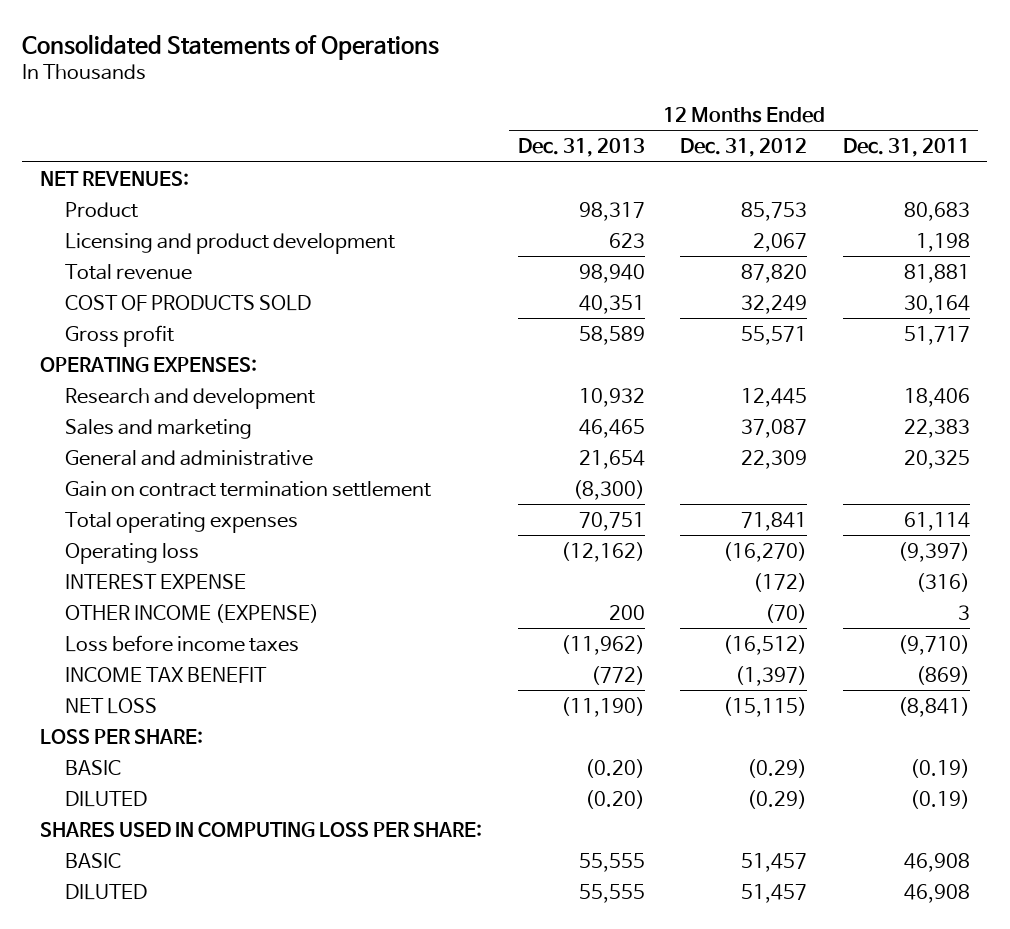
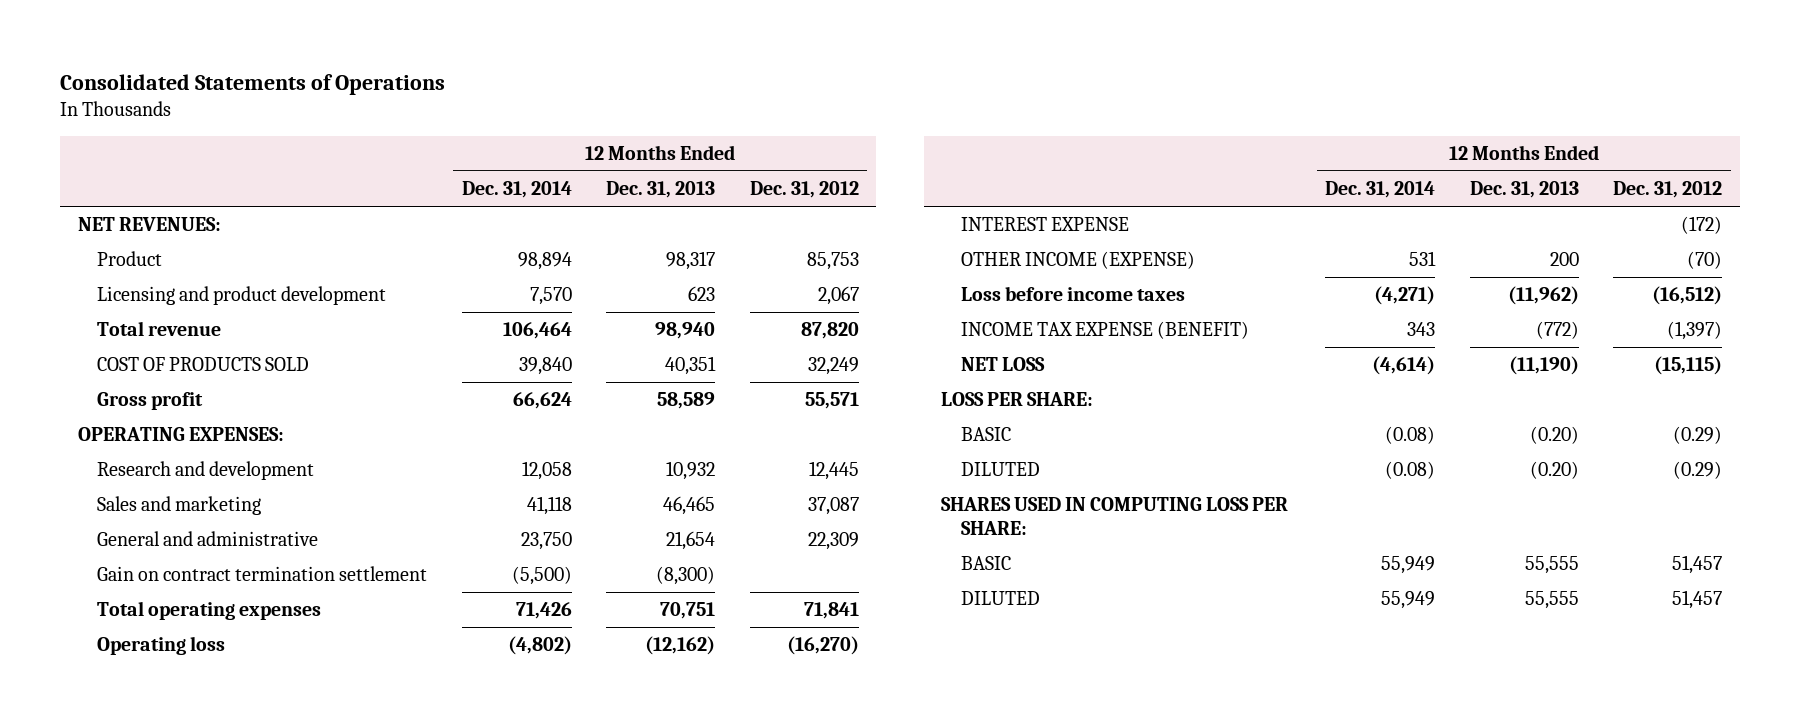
[842,138,970,158] Dec. 31, 2011 -> none
none -> [461,181,572,199] Dec. 31, 2014
[65,666,268,683] INCOME TAX BENEFIT -> [960,321,1249,340] INCOME TAX EXPENSE (BENEFIT)

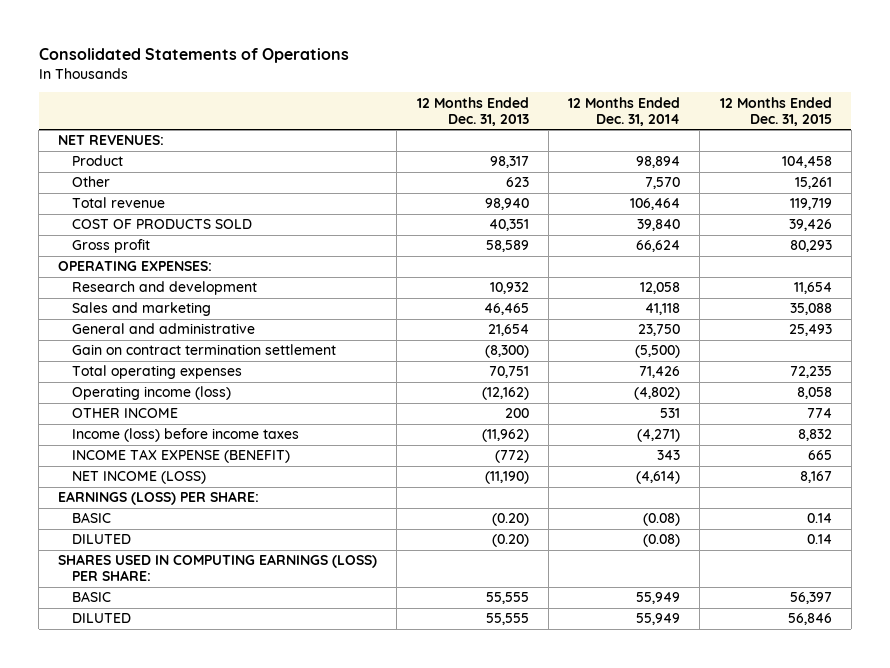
[749,181,859,199] Dec. 31, 2012 -> none
none -> [719,96,832,126] 12 Months Ended Dec. 31, 2015
[97,286,387,306] Licensing and product development -> [71,176,110,188] Other
[960,217,1129,232] INTEREST EXPENSE -> none
[97,636,226,656] Operating loss -> [71,386,231,401] Operating income (loss)
[960,251,1195,270] OTHER INCOME (EXPENSE) -> [71,408,178,419] OTHER INCOME
[960,286,1185,302] Loss before income taxes -> [71,428,299,443] Income (loss) before income taxes
[960,357,1045,372] NET LOSS -> [71,471,206,485] NET INCOME (LOSS)
[941,392,1094,407] LOSS PER SHARE: -> [58,491,260,506] EARNINGS (LOSS) PER SHARE:
[941,497,1289,536] SHARES USED IN COMPUTING LOSS PER SHARE: -> [58,554,378,582] SHARES USED IN COMPUTING EARNINGS (LOSS) PER SHARE:

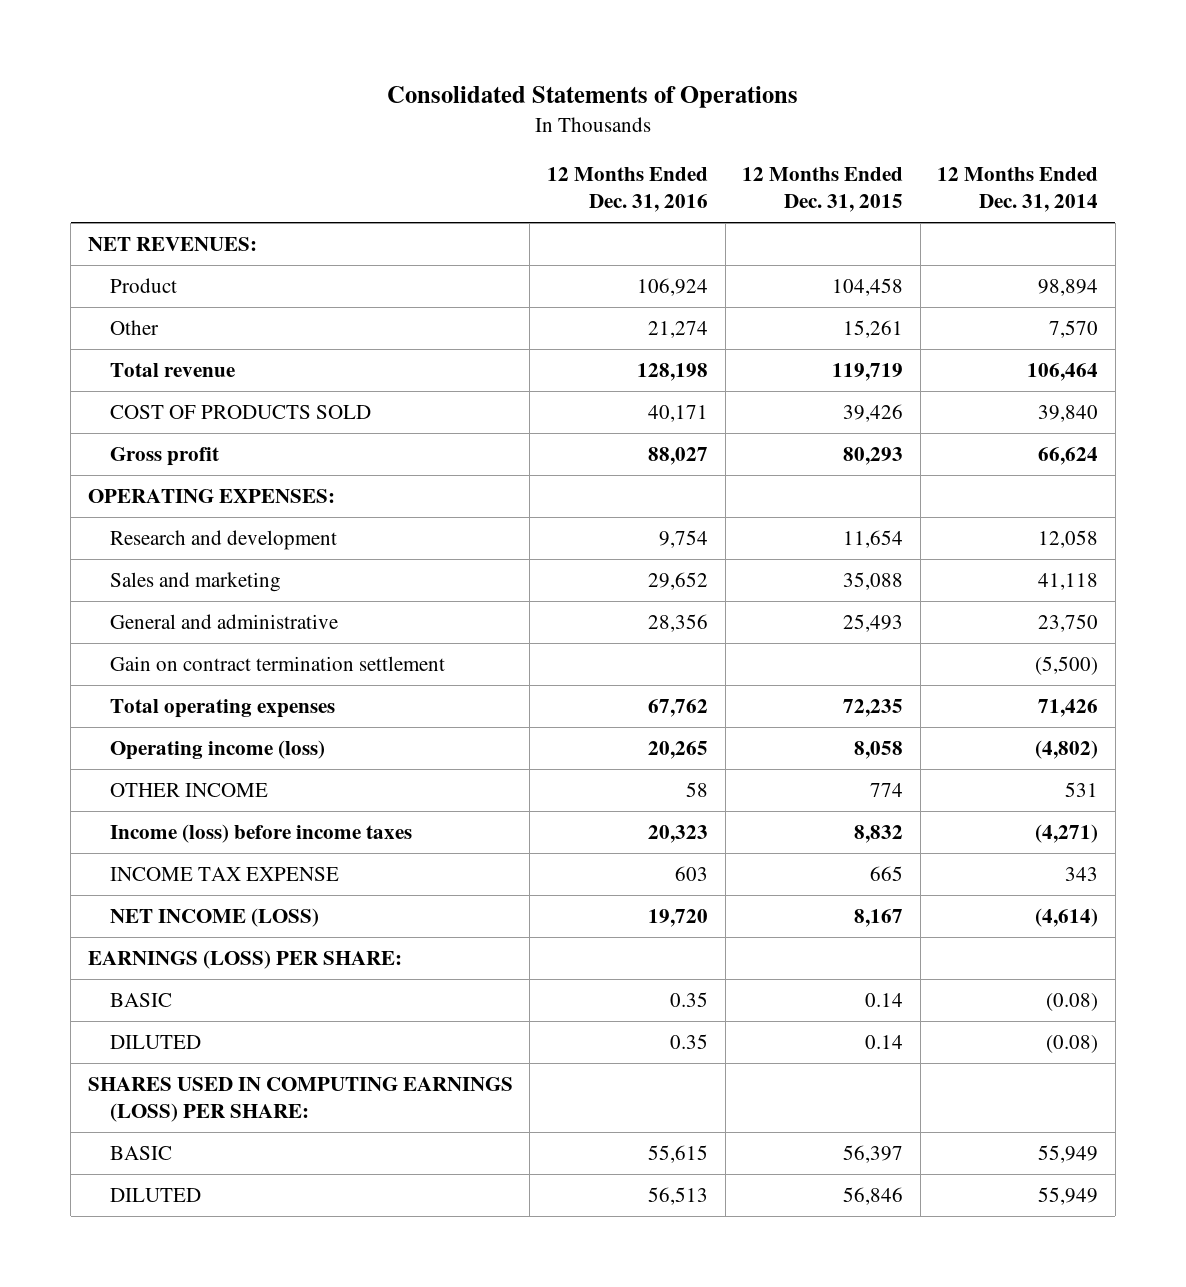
[416,96,529,126] 12 Months Ended Dec. 31, 2013 -> none
none -> [546,166,708,213] 12 Months Ended Dec. 31, 2016
[71,449,290,464] INCOME TAX EXPENSE (BENEFIT) -> [110,866,340,881] INCOME TAX EXPENSE

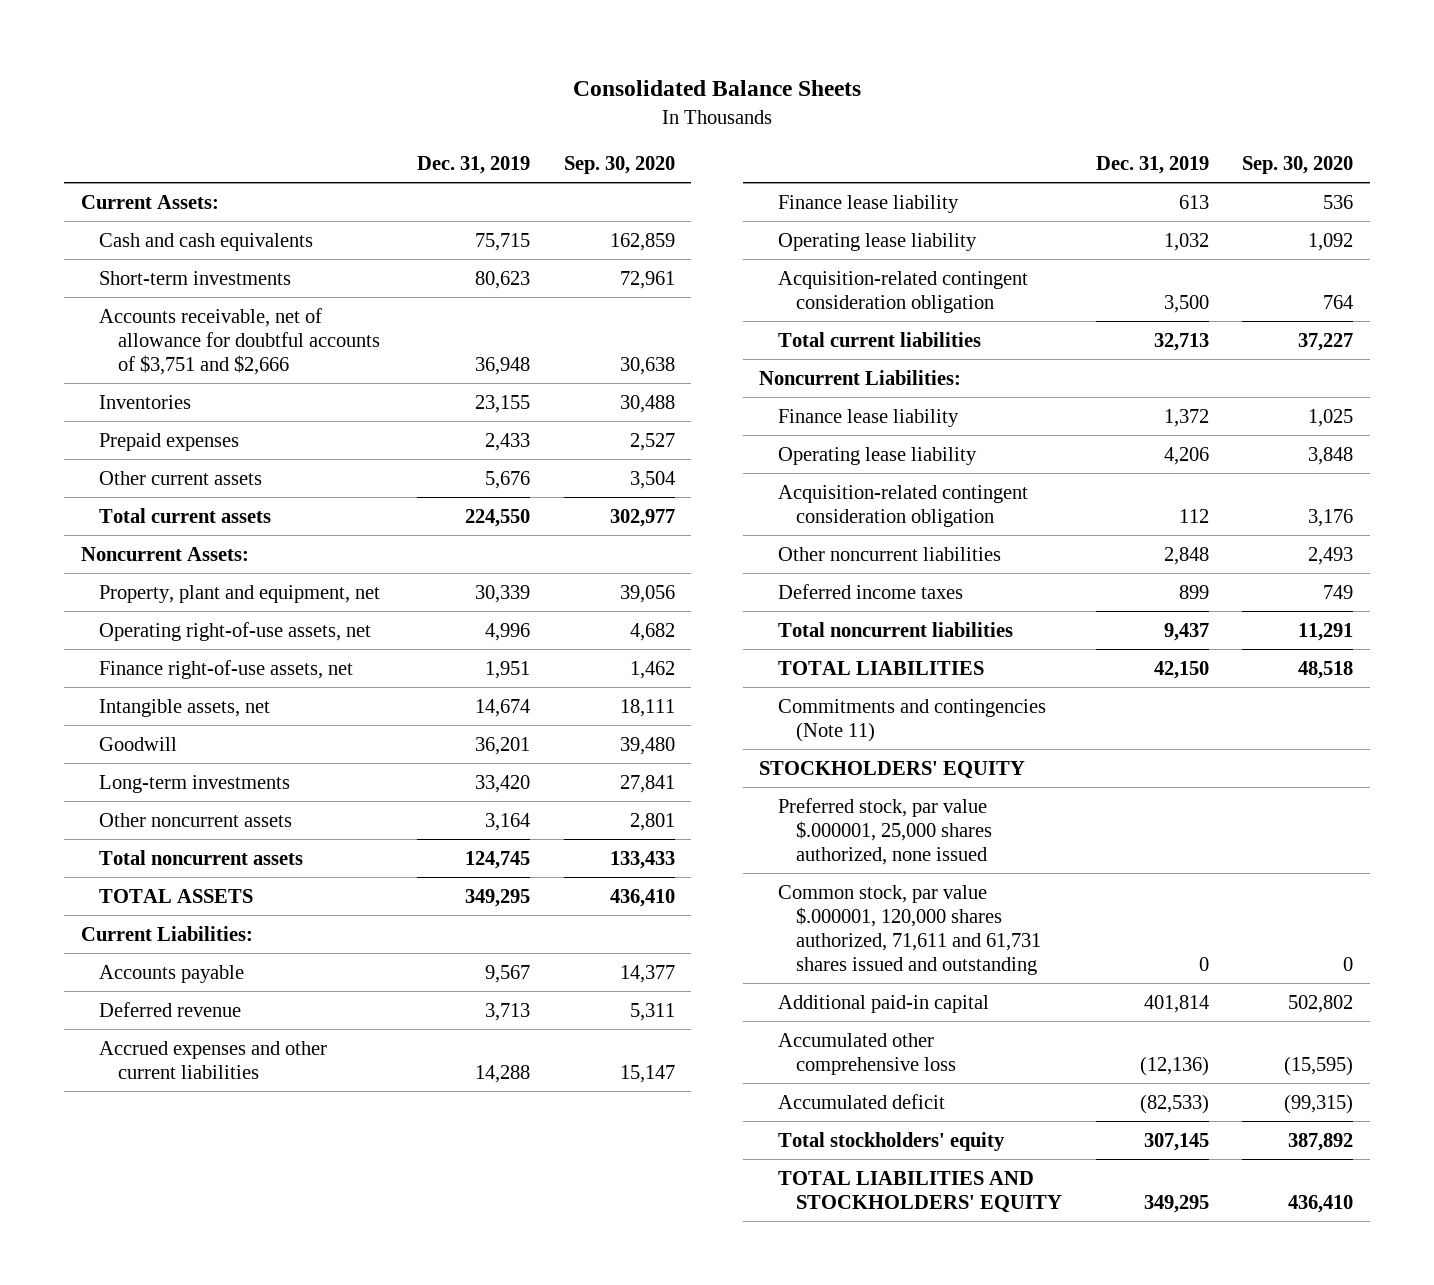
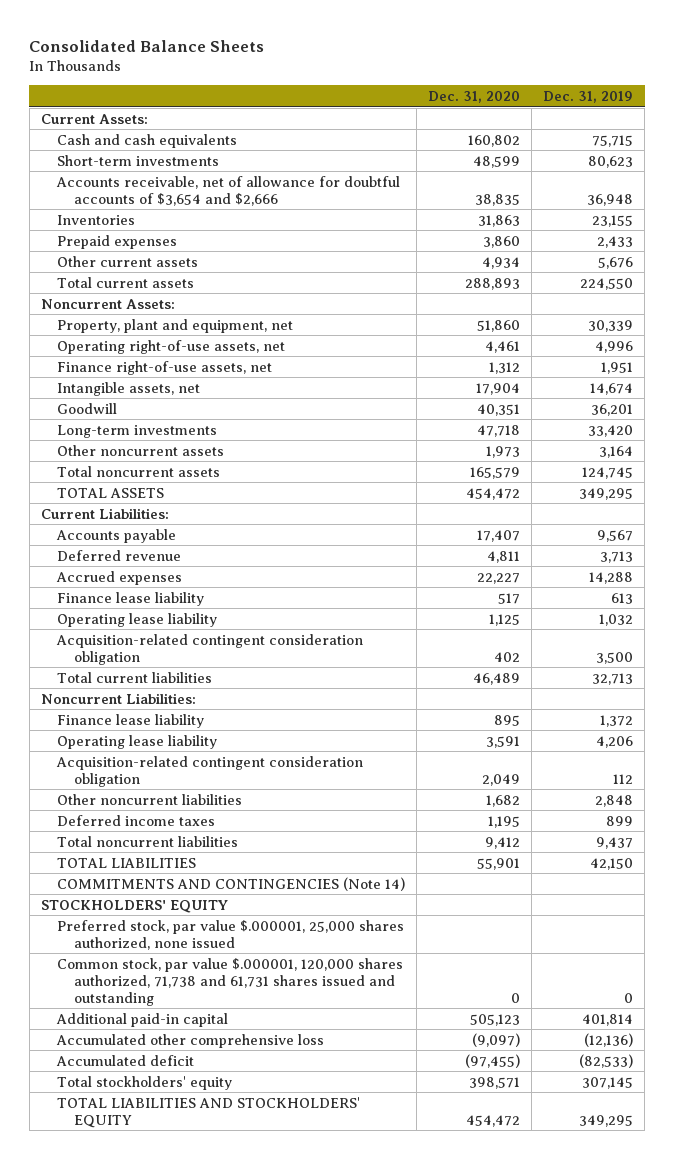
[563,155,675,174] Sep. 30, 2020 -> none
none -> [428,91,521,104] Dec. 31, 2020
[99,307,380,375] Accounts receivable, net of allowance for doubtful accounts of $3,751 and $2,666 -> [56,175,401,206] Accounts receivable, net of allowance for doubtful accounts of $3,654 and $2,666
[99,1040,328,1079] Accrued expenses and other current liabilities -> [56,570,183,585] Accrued expenses
[777,698,1046,742] Commitments and contingencies (Note 11) -> [57,876,406,891] COMMITMENTS AND CONTINGENCIES (Note 14)
[777,884,1042,975] Common stock, par value $.000001, 120,000 shares authorized, 71,611 and 61,731 shares issued and outstanding -> [57,957,404,1006] Common stock, par value $.000001, 120,000 shares authorized, 71,738 and 61,731 shares issued and outstanding

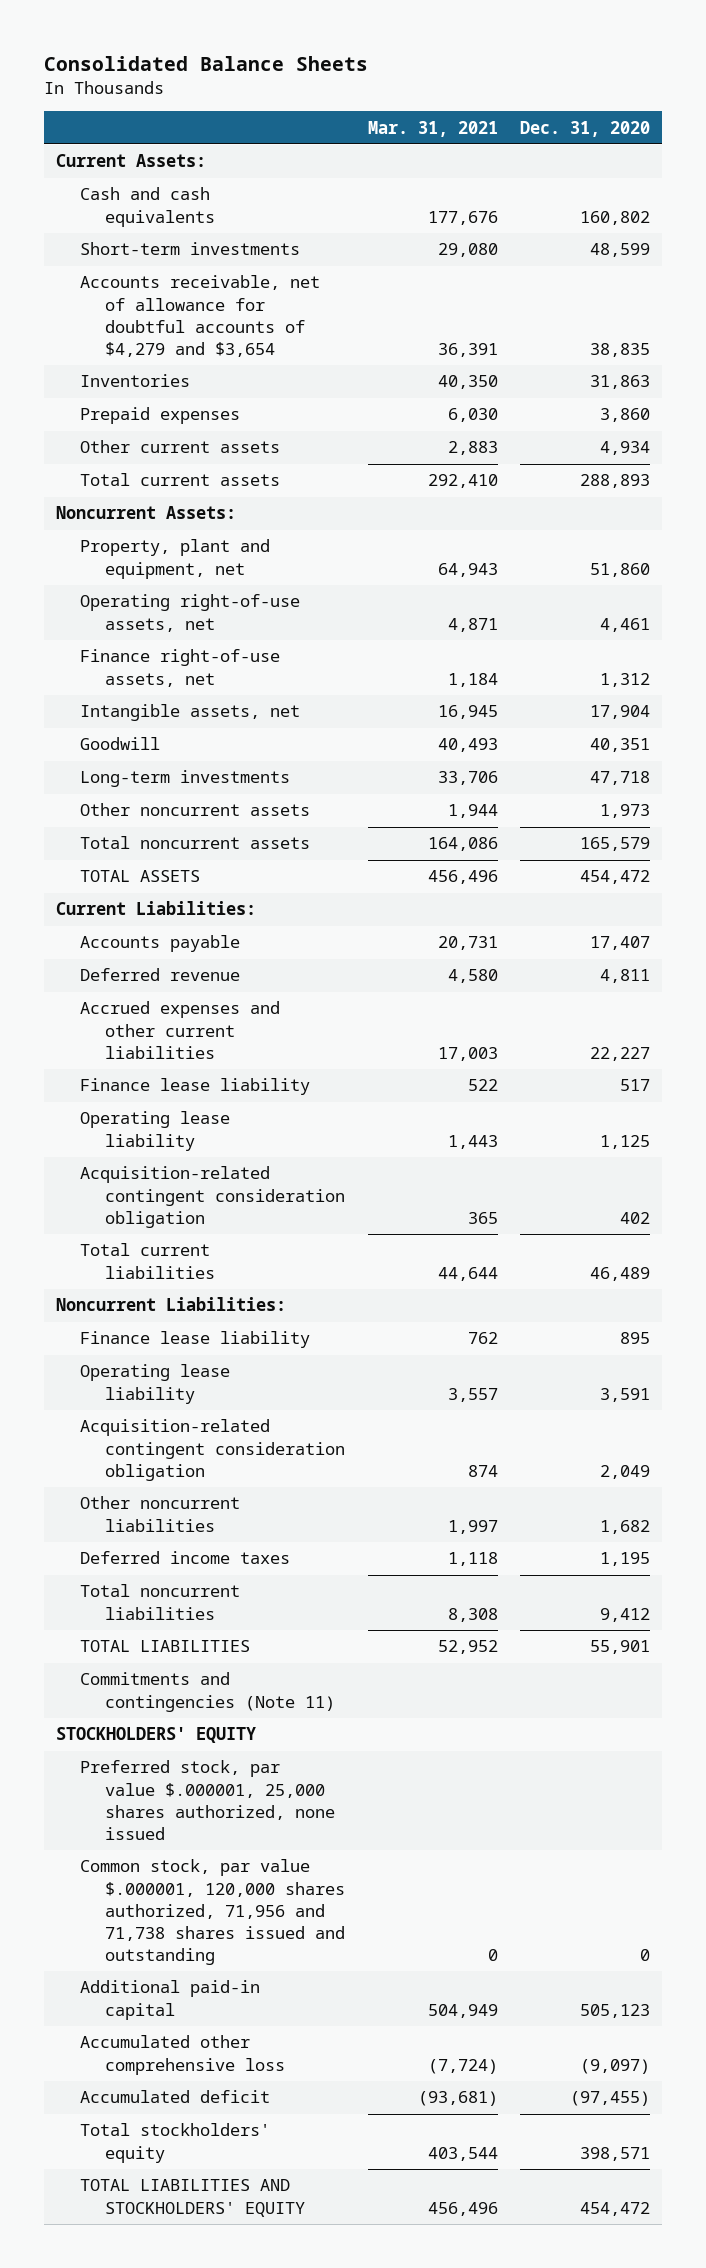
[543,91,634,104] Dec. 31, 2019 -> none
none -> [367,120,498,137] Mar. 31, 2021
[56,175,401,206] Accounts receivable, net of allowance for doubtful accounts of $3,654 and $2,666 -> [80,275,321,357] Accounts receivable, net of allowance for doubtful accounts of $4,279 and $3,654
[56,570,183,585] Accrued expenses -> [80,1001,281,1059] Accrued expenses and other current liabilities
[57,876,406,891] COMMITMENTS AND CONTINGENCIES (Note 14) -> [80,1672,335,1712] Commitments and contingencies (Note 11)
[57,957,404,1006] Common stock, par value $.000001, 120,000 shares authorized, 71,738 and 61,731 shares issued and outstanding -> [80,1859,345,1965] Common stock, par value $.000001, 120,000 shares authorized, 71,956 and 71,738 shares issued and outstanding

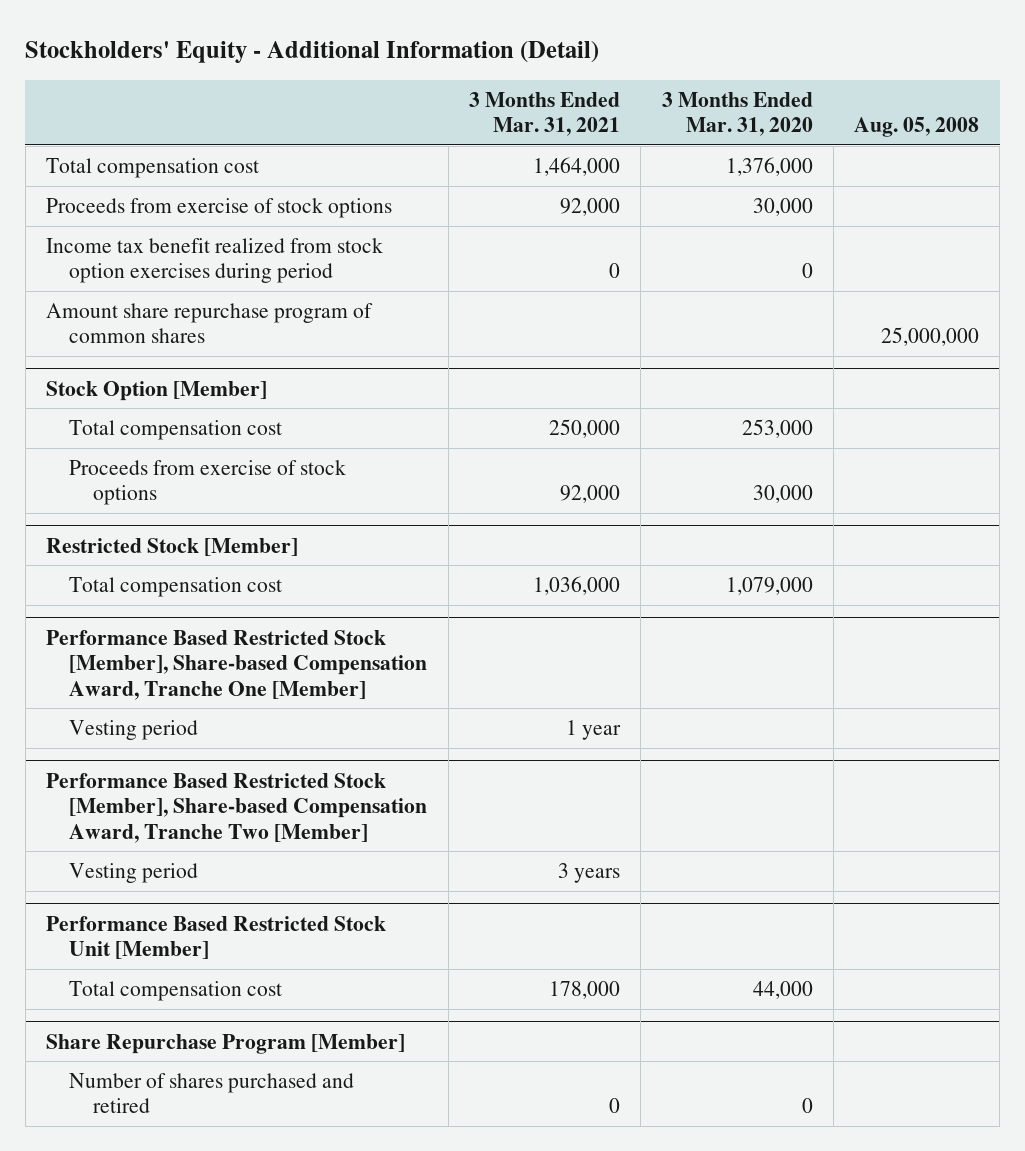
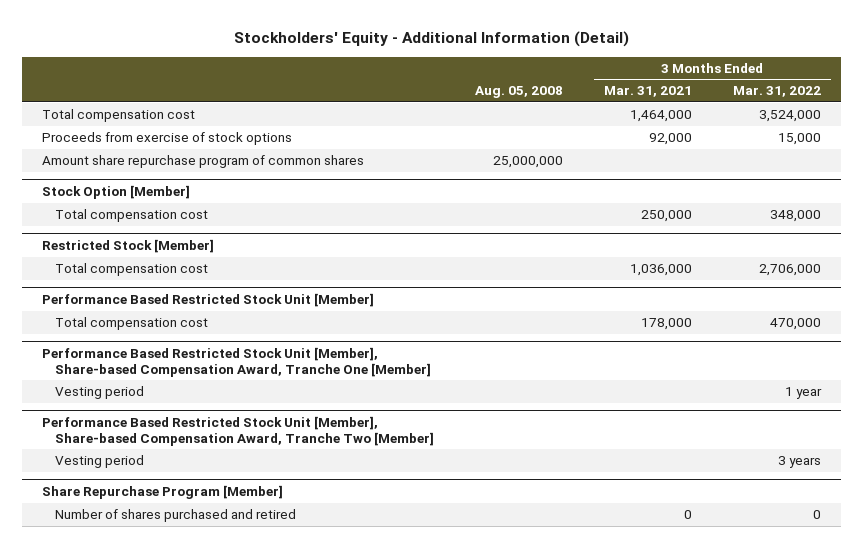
[661,91,813,136] 3 Months Ended Mar. 31, 2020 -> none
none -> [732,86,821,98] Mar. 31, 2022
[45,237,383,284] Income tax benefit realized from stock option exercises during period -> none
[69,459,347,506] Proceeds from exercise of stock options -> none
[45,629,428,700] Performance Based Restricted Stock [Member], Share-based Compensation Award, Tranche One [Member] -> none
[69,719,199,740] Vesting period -> none
[45,772,428,843] Performance Based Restricted Stock [Member], Share-based Compensation Award, Tranche Two [Member] -> none
[69,862,199,883] Vesting period -> none
none -> [42,347,431,377] Performance Based Restricted Stock Unit [Member], Share-based Compensation Award, Tranche One [Member]
none -> [54,386,144,400] Vesting period
none -> [42,416,434,446] Performance Based Restricted Stock Unit [Member], Share-based Compensation Award, Tranche Two [Member]
none -> [54,455,144,469] Vesting period

